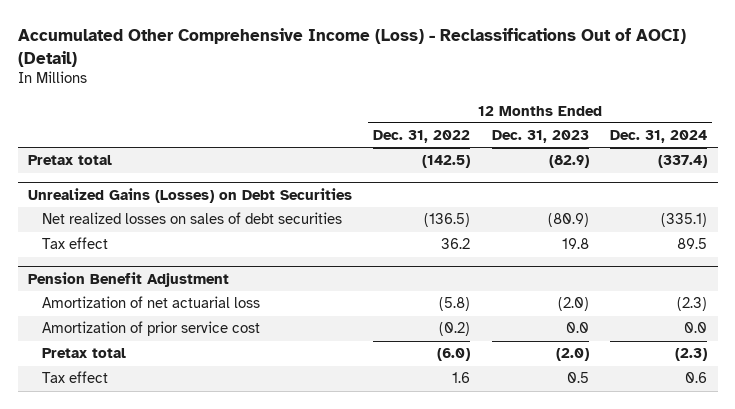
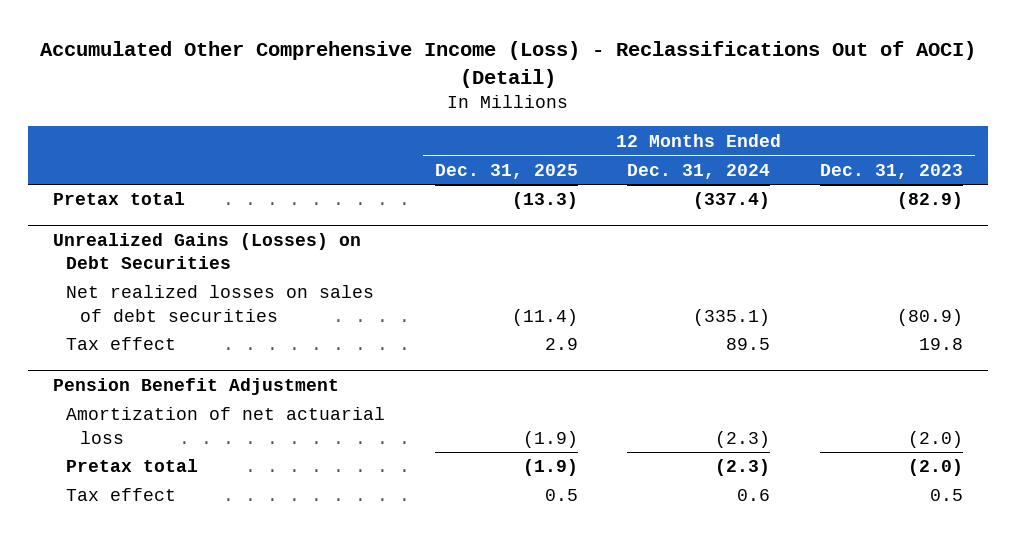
[373,130,471,144] Dec. 31, 2022 -> none
none -> [434,163,578,179] Dec. 31, 2025
[42,321,261,337] Amortization of prior service cost -> none

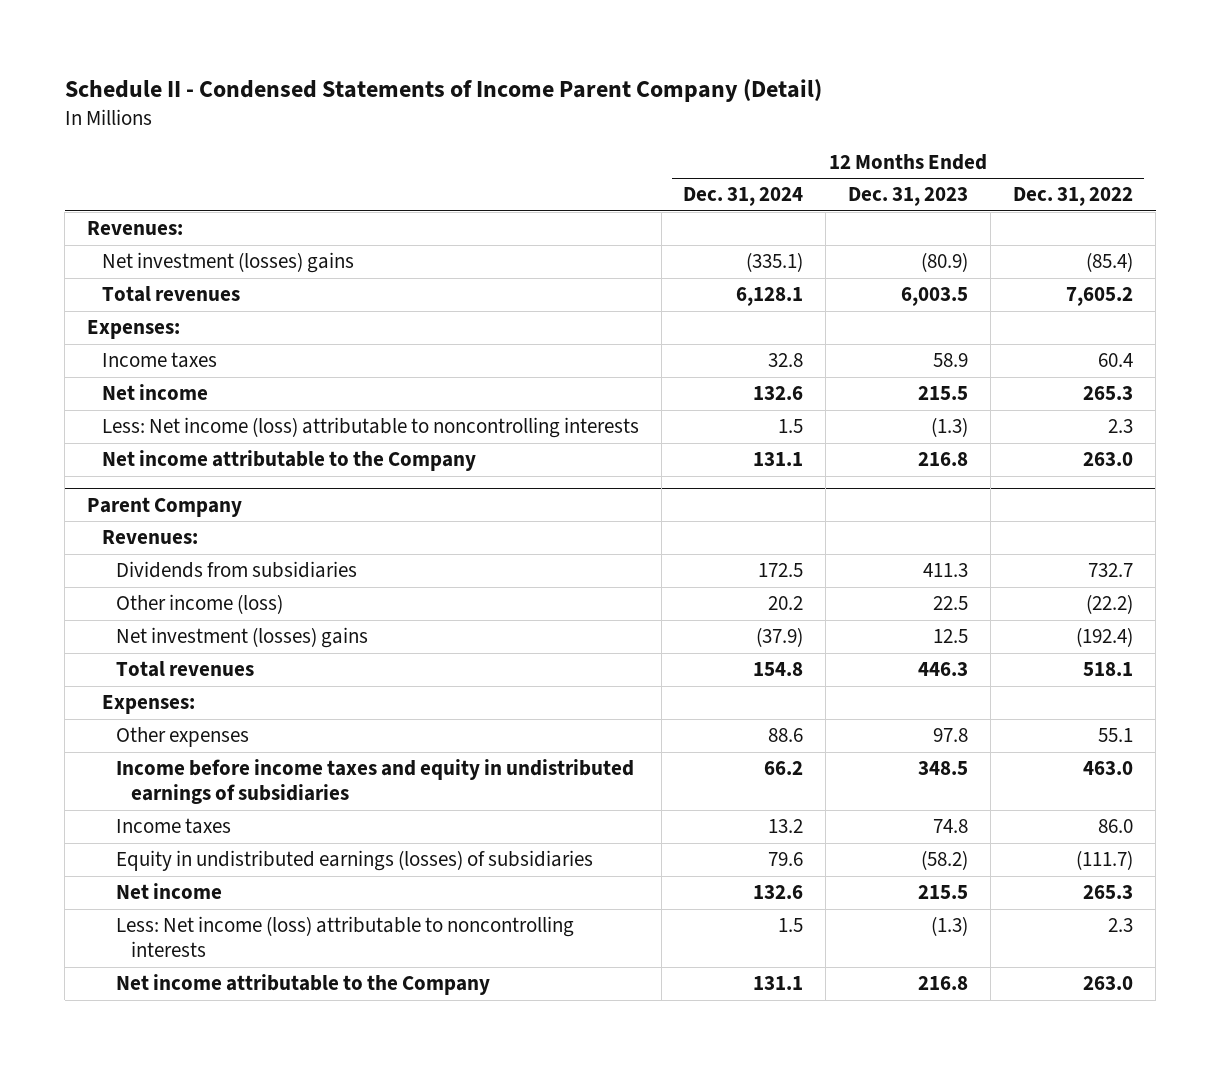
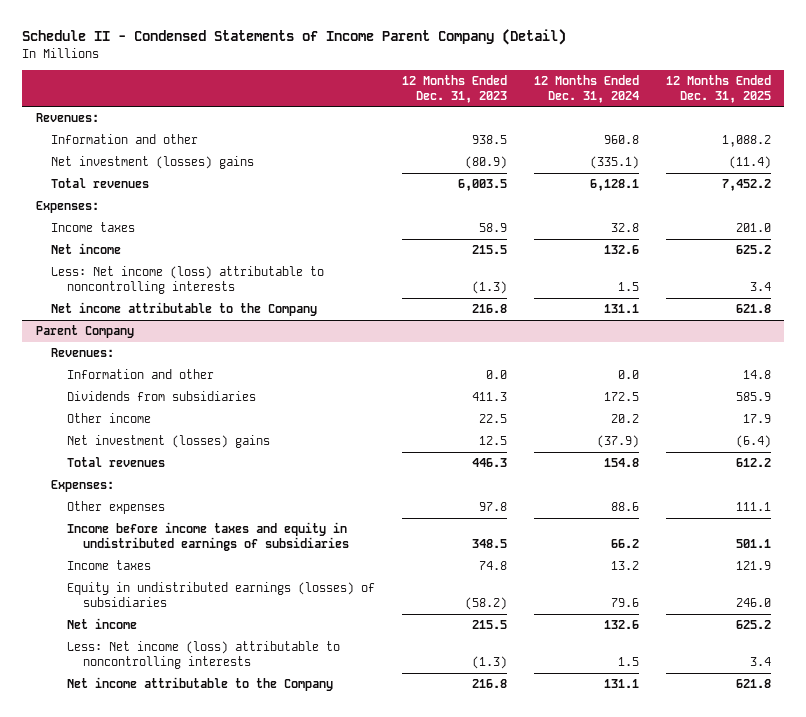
[1013,187,1134,207] Dec. 31, 2022 -> none
none -> [665,75,771,103] 12 Months Ended Dec. 31, 2025
none -> [51,134,199,145] Information and other
none -> [67,369,215,380] Information and other
[116,594,284,615] Other income (loss) -> [67,413,152,424] Other income

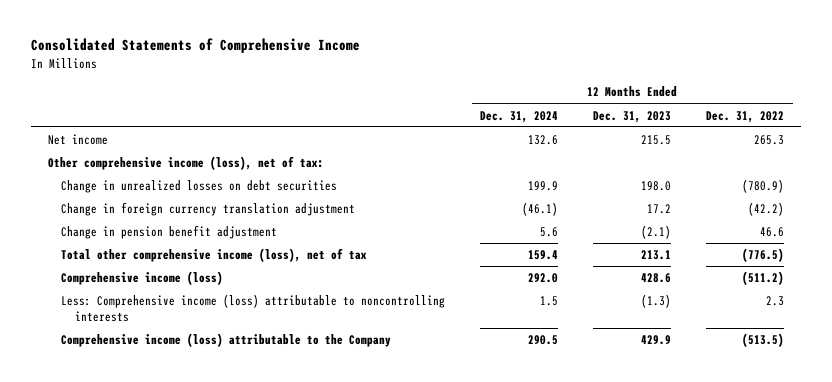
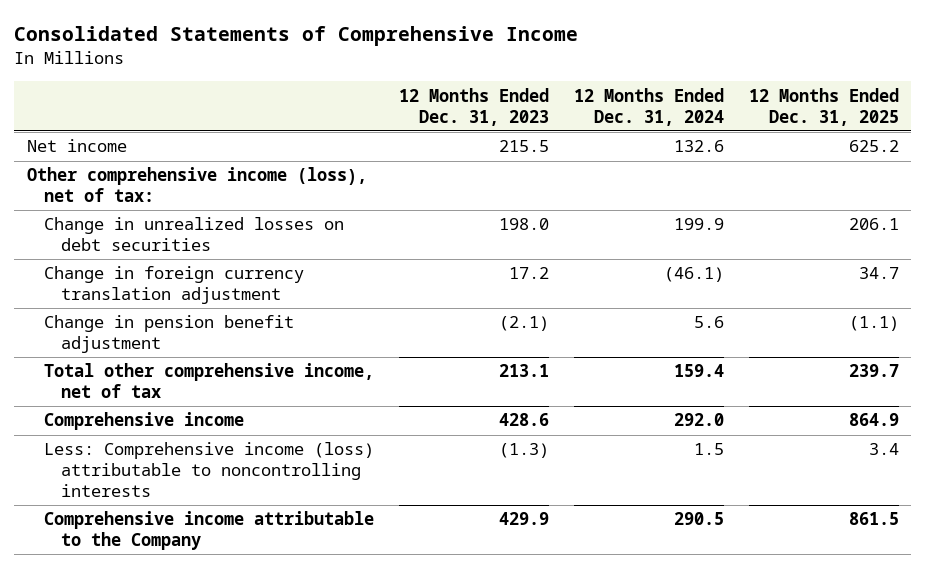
[706,110,785,123] Dec. 31, 2022 -> none
none -> [748,87,899,126] 12 Months Ended Dec. 31, 2025
[61,248,368,263] Total other comprehensive income (loss), net of tax -> [43,363,374,399] Total other comprehensive income, net of tax
[61,271,224,286] Comprehensive income (loss) -> [43,412,244,431] Comprehensive income
[61,333,392,348] Comprehensive income (loss) attributable to the Company -> [43,511,374,551] Comprehensive income attributable to the Company

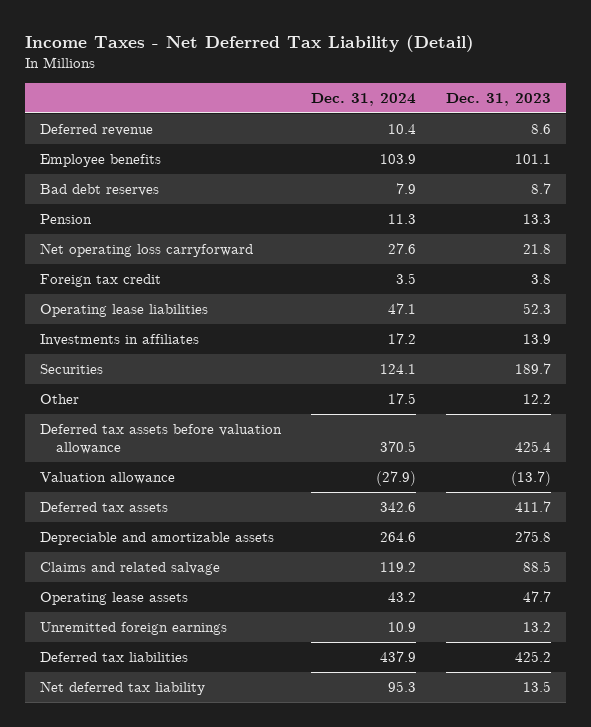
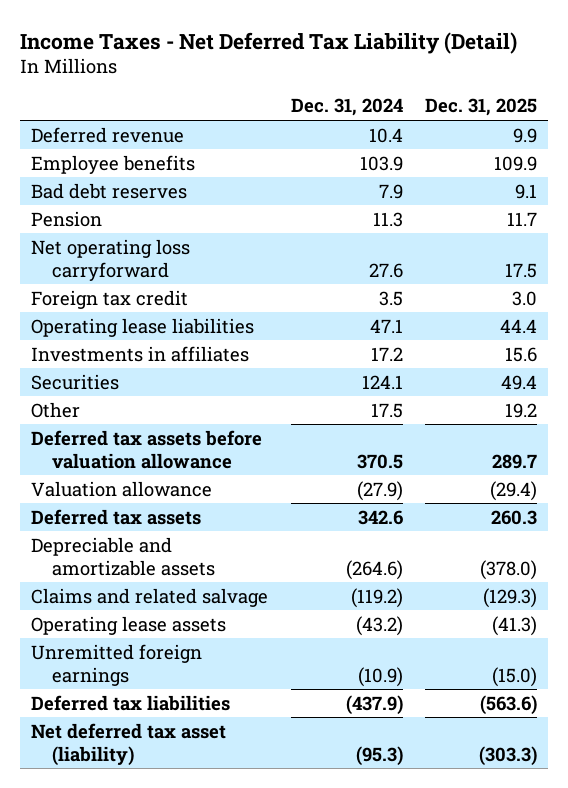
[445,93,551,107] Dec. 31, 2023 -> none
none -> [424,98,537,117] Dec. 31, 2025
[379,531,416,542] 264.6 -> [345,559,403,580] (264.6)
[379,561,416,572] 119.2 -> [350,587,403,608] (119.2)
[387,591,416,602] 43.2 -> [355,615,403,636] (43.2)
[387,621,416,632] 10.9 -> [357,666,403,687] (10.9)
[379,650,416,662] 437.9 -> [345,694,403,715] (437.9)
[39,680,205,695] Net deferred tax liability -> [31,722,227,766] Net deferred tax asset (liability)
[387,680,416,692] 95.3 -> [355,745,403,766] (95.3)

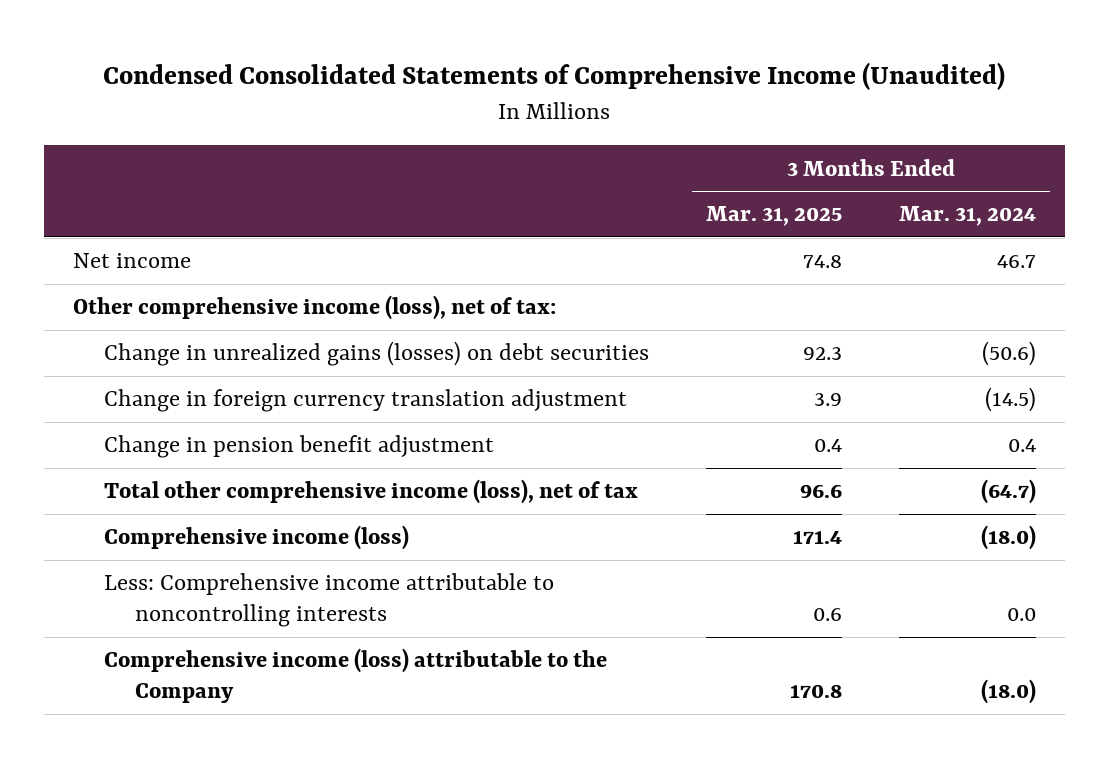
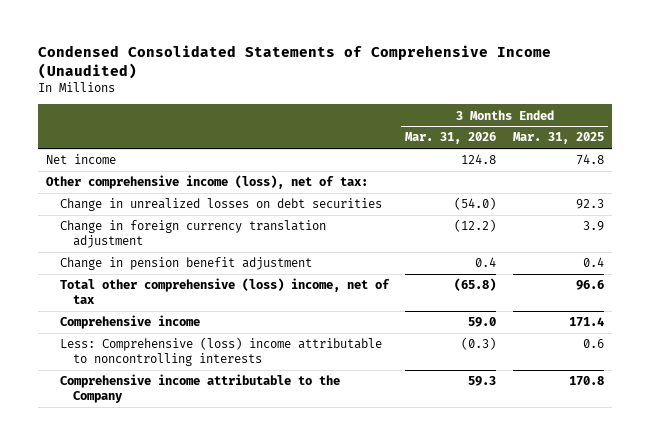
[899,206,1037,227] Mar. 31, 2024 -> none
none -> [405,132,497,145] Mar. 31, 2026
[103,341,649,367] Change in unrealized gains (losses) on debt securities -> [59,198,382,212] Change in unrealized losses on debt securities
[103,479,638,505] Total other comprehensive income (loss), net of tax -> [59,278,390,305] Total other comprehensive (loss) income, net of tax
[103,525,409,551] Comprehensive income (loss) -> [59,315,200,330] Comprehensive income
[103,573,554,628] Less: Comprehensive income attributable to noncontrolling interests -> [59,337,382,367] Less: Comprehensive (loss) income attributable to noncontrolling interests
[103,648,607,704] Comprehensive income (loss) attributable to the Company -> [59,374,340,404] Comprehensive income attributable to the Company

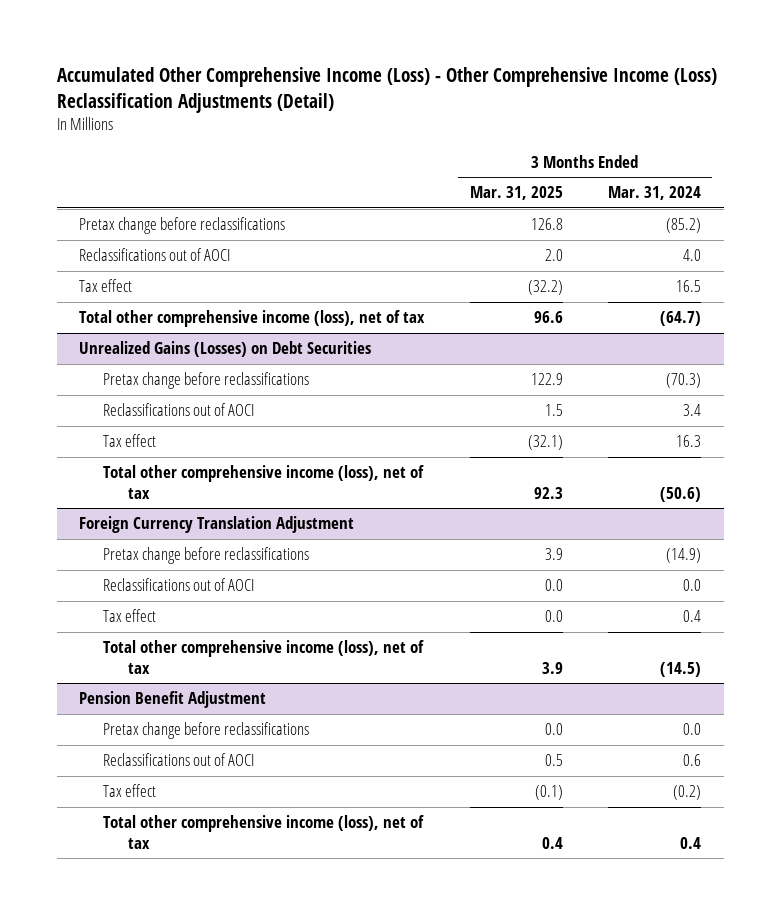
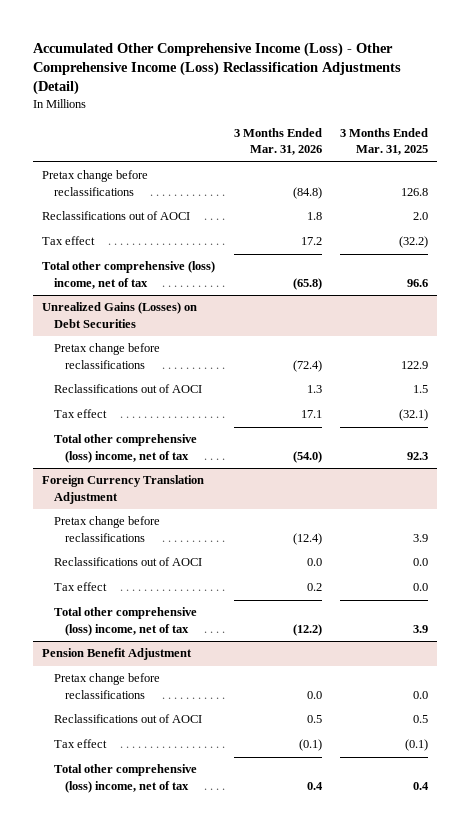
[608,186,702,201] Mar. 31, 2024 -> none
none -> [233,128,322,156] 3 Months Ended Mar. 31, 2026
[79,310,426,328] Total other comprehensive income (loss), net of tax -> [42,261,216,289] Total other comprehensive (loss) income, net of tax
[103,465,425,499] Total other comprehensive income (loss), net of tax -> [53,434,197,463] Total other comprehensive (loss) income, net of tax
[103,640,425,674] Total other comprehensive income (loss), net of tax -> [53,607,197,636] Total other comprehensive (loss) income, net of tax
[103,815,425,849] Total other comprehensive income (loss), net of tax -> [53,764,197,793] Total other comprehensive (loss) income, net of tax

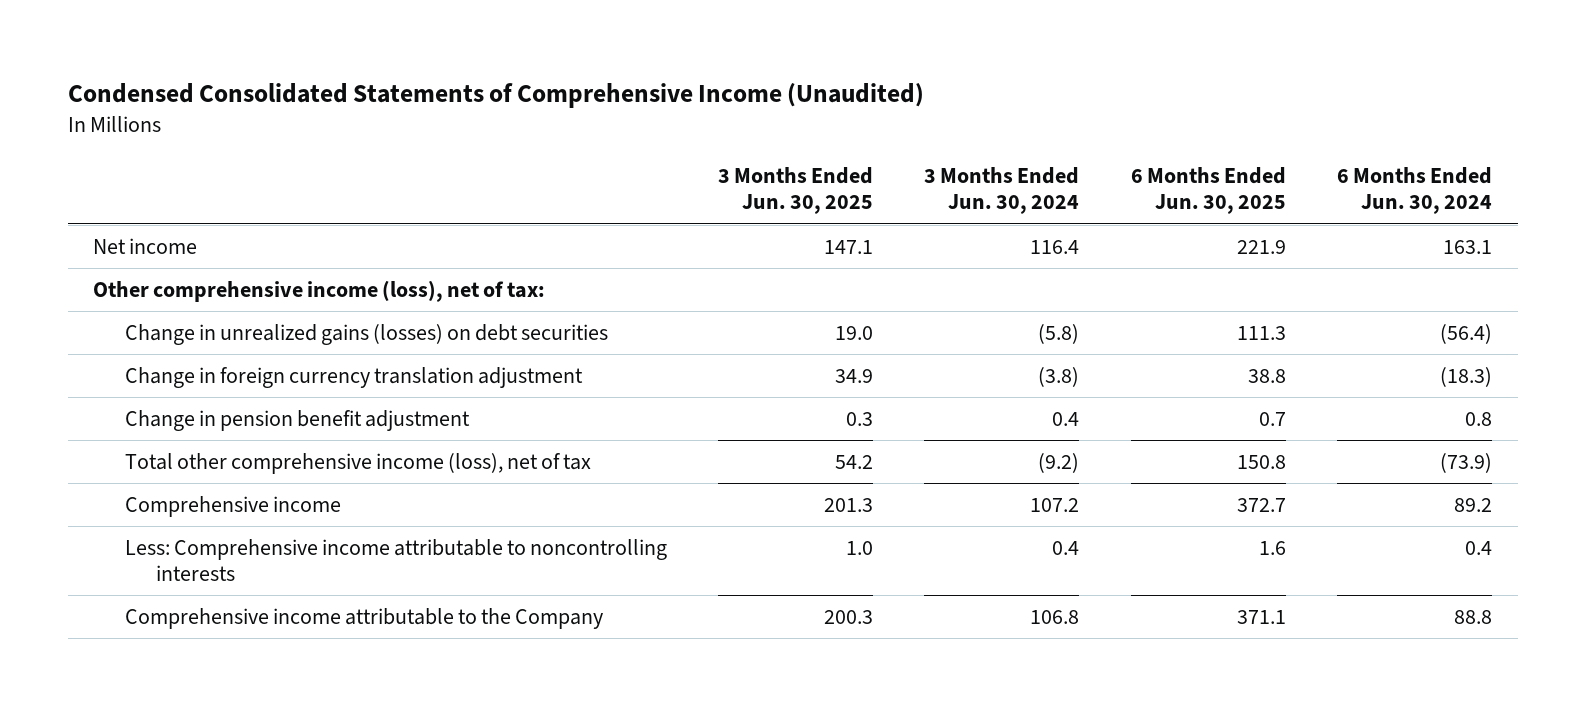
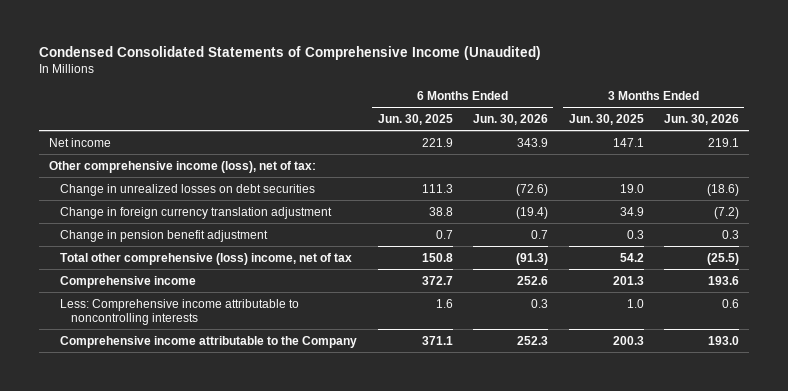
[924,167,1080,215] 3 Months Ended Jun. 30, 2024 -> none
[1336,167,1492,215] 6 Months Ended Jun. 30, 2024 -> none
none -> [473,113,549,125] Jun. 30, 2026
none -> [664,113,740,125] Jun. 30, 2026
[124,324,608,346] Change in unrealized gains (losses) on debt securities -> [60,183,316,196] Change in unrealized losses on debt securities
[124,453,591,475] Total other comprehensive income (loss), net of tax -> [60,252,353,265] Total other comprehensive (loss) income, net of tax

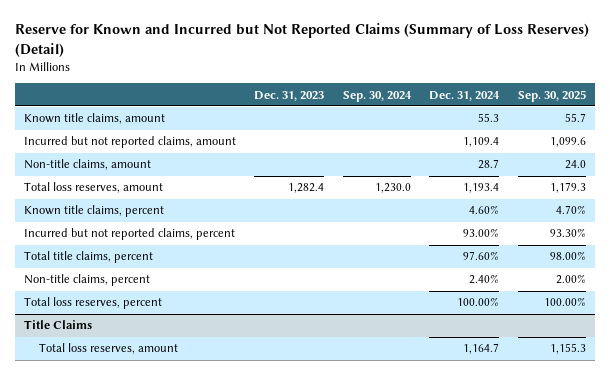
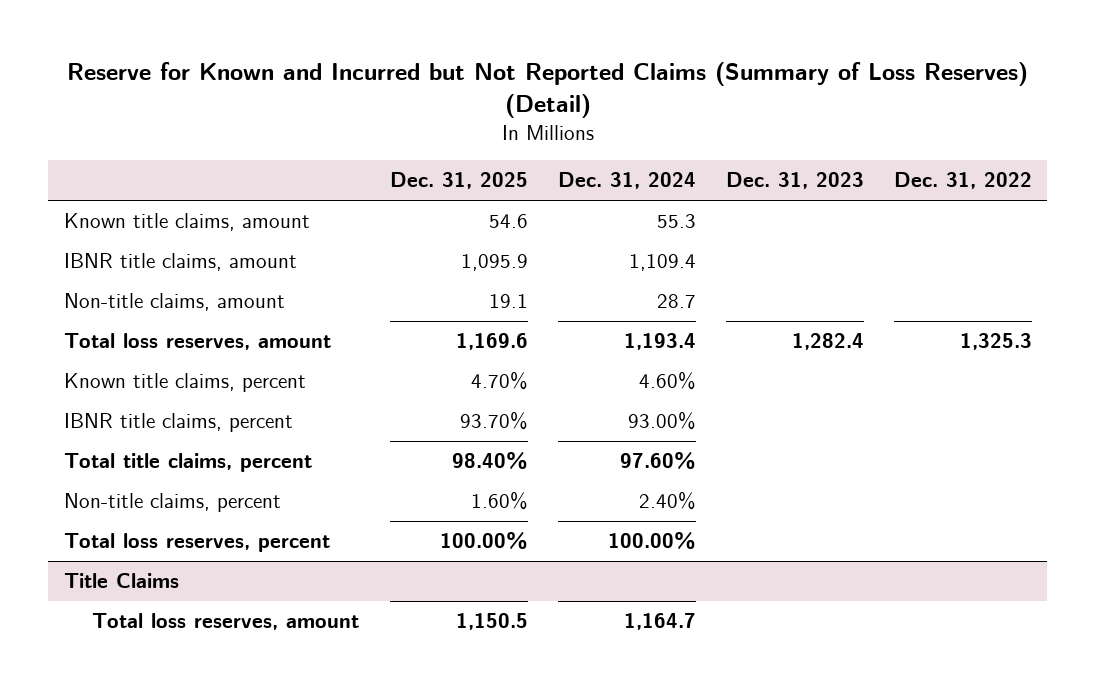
[342,90,412,102] Sep. 30, 2024 -> none
[517,89,586,102] Sep. 30, 2025 -> none
none -> [389,172,528,190] Dec. 31, 2025
none -> [894,172,1033,190] Dec. 31, 2022
[23,136,236,149] Incurred but not reported claims, amount -> [63,253,297,272] IBNR title claims, amount
[23,228,235,241] Incurred but not reported claims, percent -> [63,413,293,433] IBNR title claims, percent

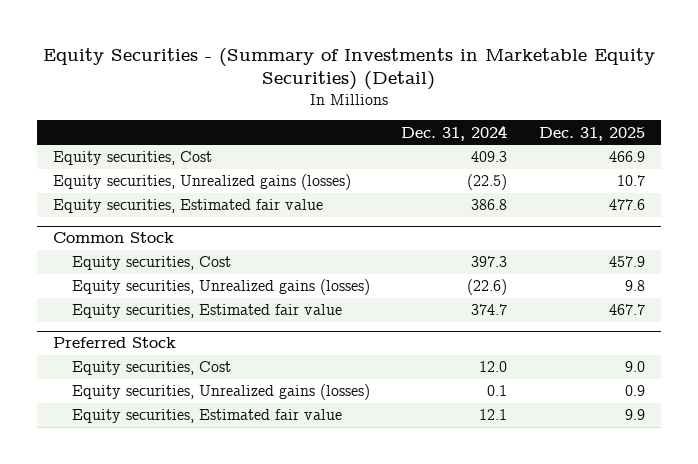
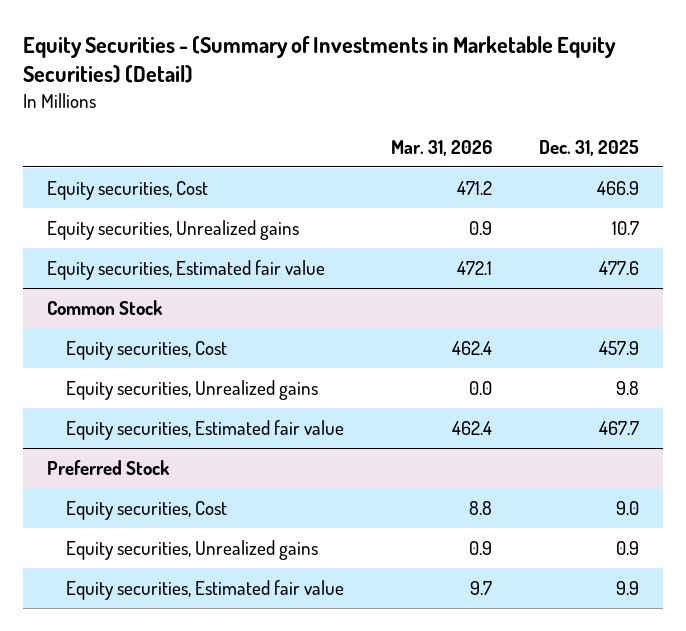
[401,124,508,141] Dec. 31, 2024 -> none
none -> [390,140,492,157] Mar. 31, 2026
[52,174,351,191] Equity securities, Unrealized gains (losses) -> [46,219,299,240] Equity securities, Unrealized gains
[71,279,370,296] Equity securities, Unrealized gains (losses) -> [65,379,318,400] Equity securities, Unrealized gains
[71,384,370,401] Equity securities, Unrealized gains (losses) -> [65,539,318,560] Equity securities, Unrealized gains

